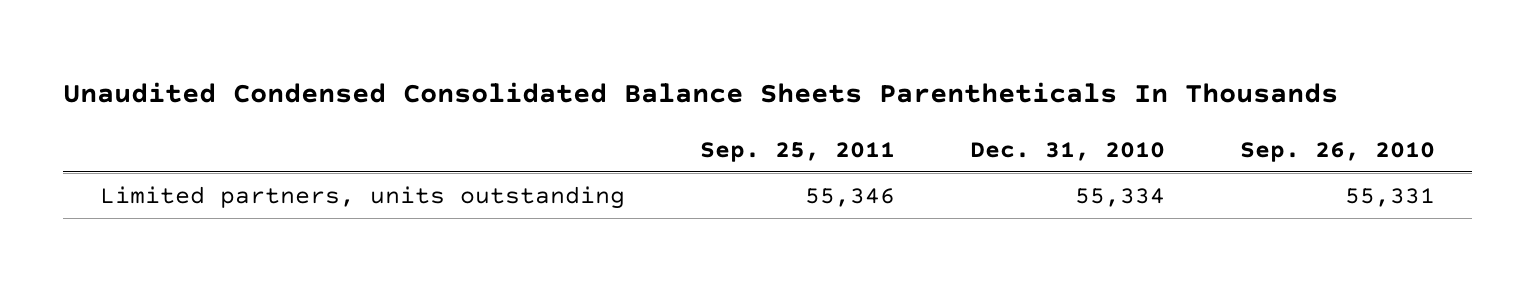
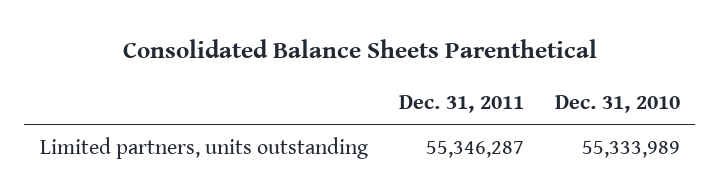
[62,81,1338,103] Unaudited Condensed Consolidated Balance Sheets Parentheticals In Thousands -> [122,39,597,59] Consolidated Balance Sheets Parenthetical
[700,141,896,162] Sep. 25, 2011 -> none
[1239,141,1435,162] Sep. 26, 2010 -> none
none -> [398,94,524,113] Dec. 31, 2011
[1074,187,1165,207] 55,334 -> [581,140,680,158] 55,333,989

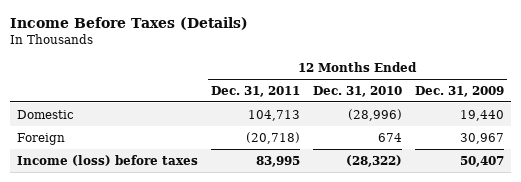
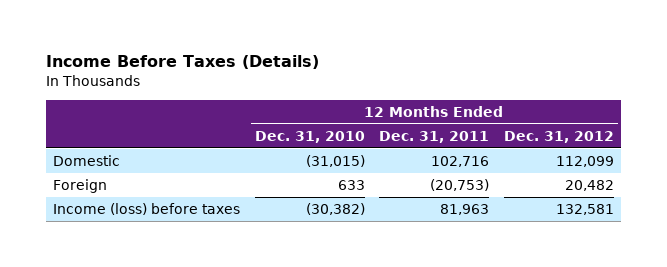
[415,85,505,97] Dec. 31, 2009 -> none
none -> [504,130,615,143] Dec. 31, 2012
[247,109,300,121] 104,713 -> [431,156,490,168] 102,716
[347,108,402,121] (28,996) -> [305,155,365,168] (31,015)
[245,131,300,144] (20,718) -> [430,179,490,192] (20,753)
[377,132,402,142] 674 -> [337,180,365,191] 633
[255,155,300,167] 83,995 -> [440,204,490,216] 81,963
[345,154,402,167] (28,322) -> [305,203,365,216] (30,382)

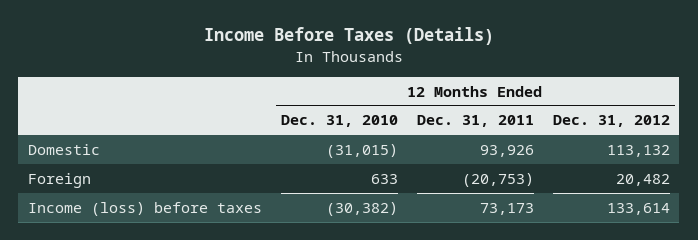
[431,156,490,168] 102,716 -> [479,144,534,157] 93,926
[556,156,615,168] 112,099 -> [606,144,670,157] 113,132
[440,204,490,216] 81,963 -> [479,202,534,215] 73,173
[556,204,615,216] 132,581 -> [606,202,670,215] 133,614

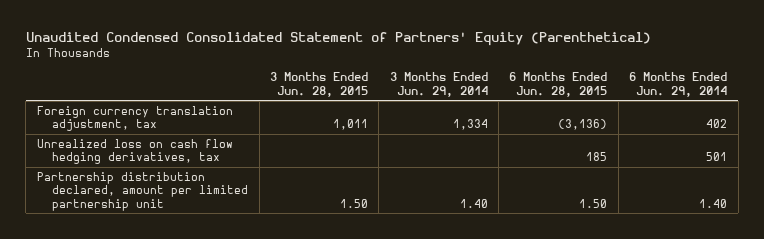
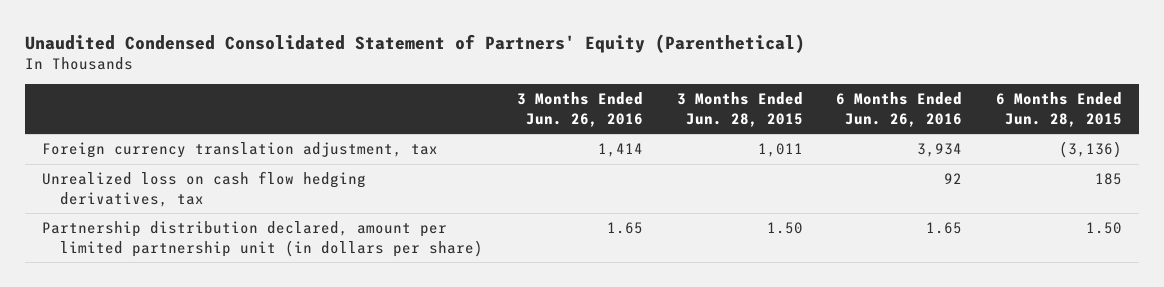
[389,72,488,98] 3 Months Ended Jun. 29, 2014 -> none
[629,72,728,98] 6 Months Ended Jun. 29, 2014 -> none
none -> [516,92,643,127] 3 Months Ended Jun. 26, 2016
none -> [836,92,963,127] 6 Months Ended Jun. 26, 2016
[36,171,249,212] Partnership distribution declared, amount per limited partnership unit -> [42,221,484,257] Partnership distribution declared, amount per limited partnership unit (in dollars per share)

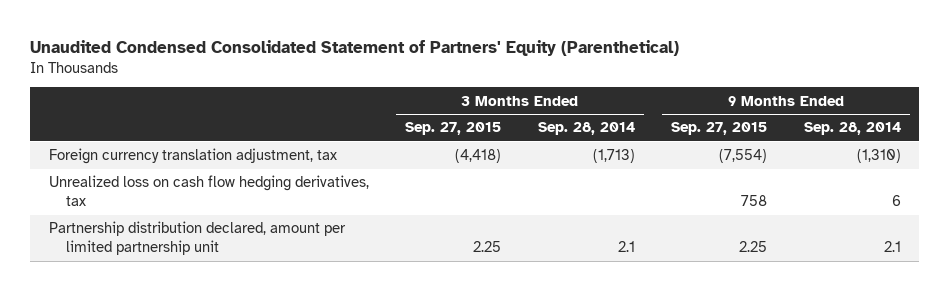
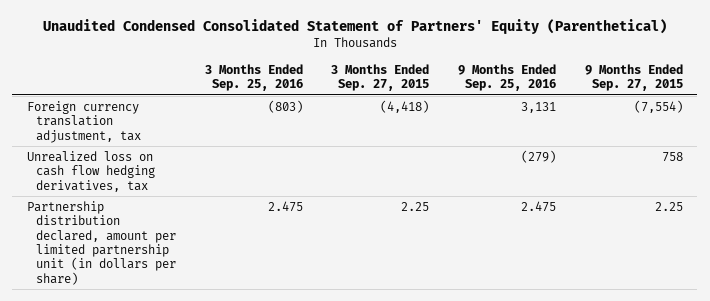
[537,122,635,136] Sep. 28, 2014 -> none
[803,122,901,136] Sep. 28, 2014 -> none
none -> [204,63,303,92] 3 Months Ended Sep. 25, 2016
none -> [458,63,557,92] 9 Months Ended Sep. 25, 2016
[48,221,346,256] Partnership distribution declared, amount per limited partnership unit -> [26,200,176,285] Partnership distribution declared, amount per limited partnership unit (in dollars per share)

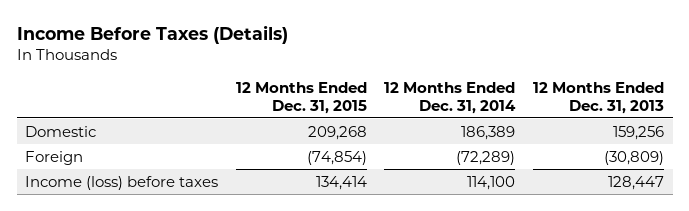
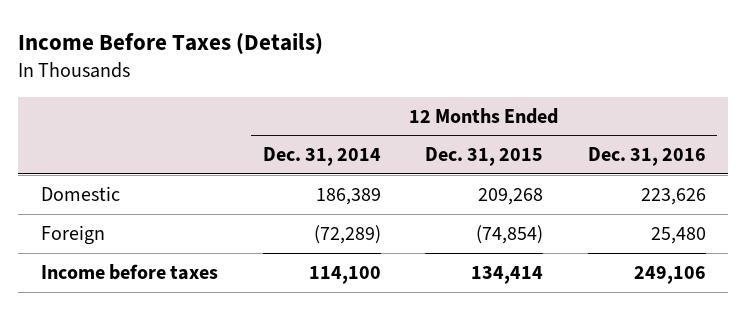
[532,82,664,114] 12 Months Ended Dec. 31, 2013 -> none
none -> [588,147,707,167] Dec. 31, 2016
[25,175,219,190] Income (loss) before taxes -> [40,263,218,280] Income before taxes

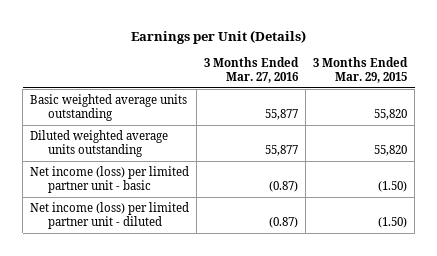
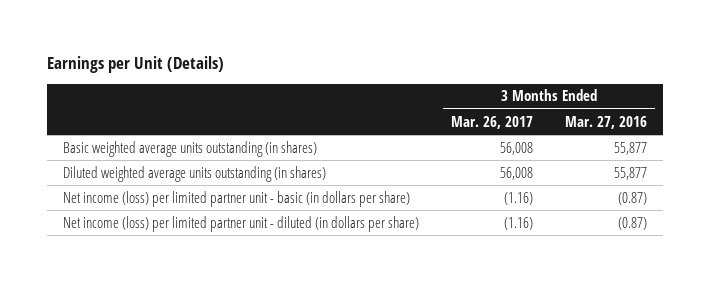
[313,56,409,84] 3 Months Ended Mar. 29, 2015 -> none
none -> [451,115,534,129] Mar. 26, 2017
[30,93,188,122] Basic weighted average units outstanding -> [63,140,318,157] Basic weighted average units outstanding (in shares)
[30,129,169,158] Diluted weighted average units outstanding -> [63,165,327,182] Diluted weighted average units outstanding (in shares)
[30,165,190,194] Net income (loss) per limited partner unit - basic -> [63,190,411,207] Net income (loss) per limited partner unit - basic (in dollars per share)
[30,201,190,230] Net income (loss) per limited partner unit - diluted -> [63,215,420,232] Net income (loss) per limited partner unit - diluted (in dollars per share)

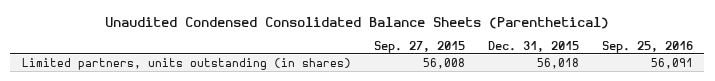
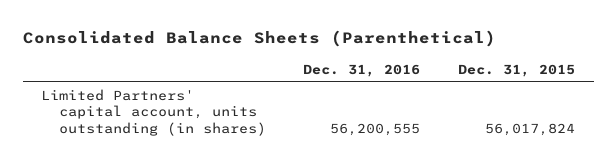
[105,17,610,30] Unaudited Condensed Consolidated Balance Sheets (Parenthetical) -> [22,30,496,48] Consolidated Balance Sheets (Parenthetical)
[373,41,465,54] Sep. 27, 2015 -> none
[601,41,693,54] Sep. 25, 2016 -> none
none -> [303,63,421,77] Dec. 31, 2016
[21,57,351,70] Limited partners, units outstanding (in shares) -> [41,89,266,136] Limited Partners' capital account, units outstanding (in shares)
[536,57,579,69] 56,018 -> [484,122,575,136] 56,017,824

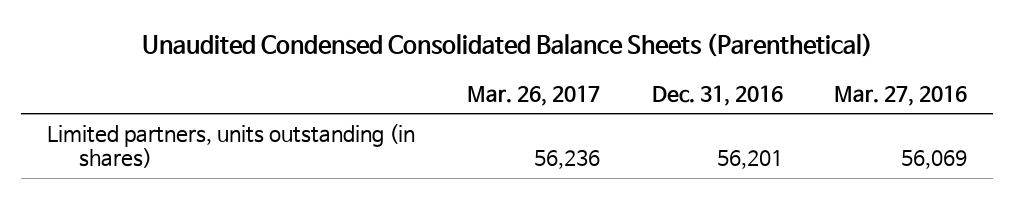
[22,30,496,48] Consolidated Balance Sheets (Parenthetical) -> [142,33,874,58] Unaudited Condensed Consolidated Balance Sheets (Parenthetical)
[457,63,575,77] Dec. 31, 2015 -> none
none -> [466,84,600,106] Mar. 26, 2017
none -> [834,84,968,106] Mar. 27, 2016
[41,89,266,136] Limited Partners' capital account, units outstanding (in shares) -> [47,124,416,169] Limited partners, units outstanding (in shares)
[330,122,421,136] 56,200,555 -> [716,150,783,170] 56,201

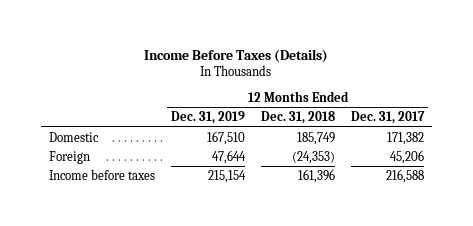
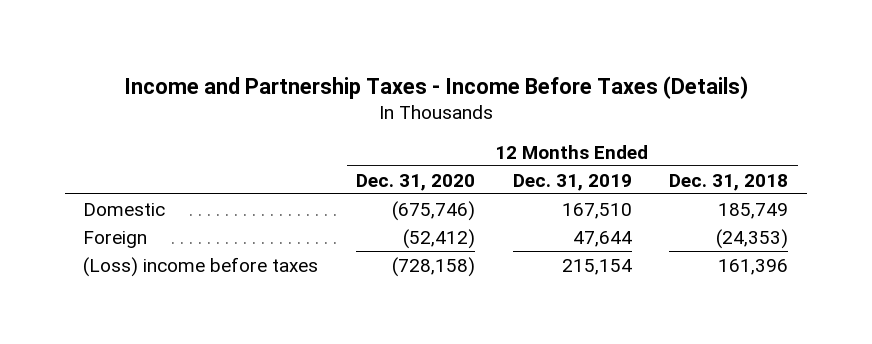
[144,48,329,63] Income Before Taxes (Details) -> [123,75,748,99] Income and Partnership Taxes - Income Before Taxes (Details)
[351,111,426,125] Dec. 31, 2017 -> none
none -> [355,173,475,191] Dec. 31, 2020
[48,168,155,180] Income before taxes -> [83,256,319,277] (Loss) income before taxes

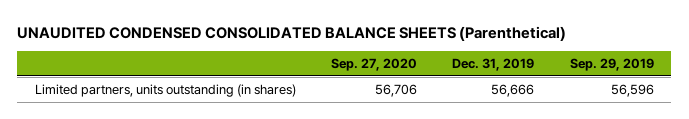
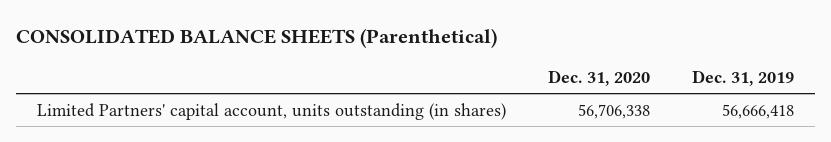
[17,25,567,41] UNAUDITED CONDENSED CONSOLIDATED BALANCE SHEETS (Parenthetical) -> [15,28,497,49] CONSOLIDATED BALANCE SHEETS (Parenthetical)
[331,57,418,71] Sep. 27, 2020 -> none
[569,57,654,71] Sep. 29, 2019 -> none
none -> [548,70,651,87] Dec. 31, 2020
[34,84,296,98] Limited partners, units outstanding (in shares) -> [36,102,506,120] Limited Partners' capital account, units outstanding (in shares)
[491,84,535,98] 56,666 -> [722,103,795,119] 56,666,418

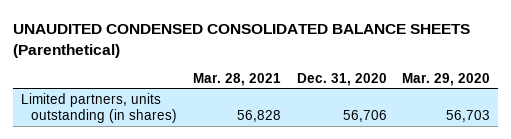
[15,28,497,49] CONSOLIDATED BALANCE SHEETS (Parenthetical) -> [12,23,470,58] UNAUDITED CONDENSED CONSOLIDATED BALANCE SHEETS (Parenthetical)
[692,70,795,87] Dec. 31, 2019 -> none
none -> [193,72,282,86] Mar. 28, 2021
none -> [402,72,491,86] Mar. 29, 2020
[36,102,506,120] Limited Partners' capital account, units outstanding (in shares) -> [20,92,178,124] Limited partners, units outstanding (in shares)
[578,103,651,119] 56,706,338 -> [342,110,387,123] 56,706

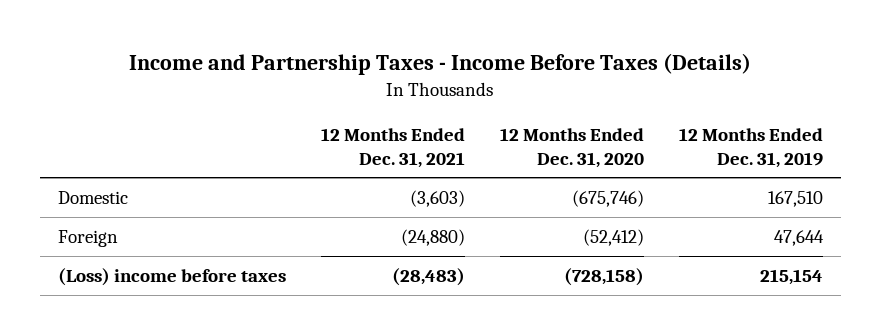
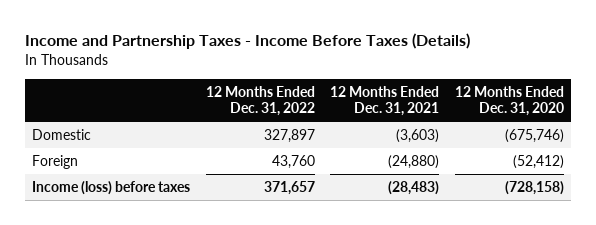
[679,127,824,168] 12 Months Ended Dec. 31, 2019 -> none
none -> [205,86,315,117] 12 Months Ended Dec. 31, 2022
[57,267,286,286] (Loss) income before taxes -> [32,181,191,196] Income (loss) before taxes

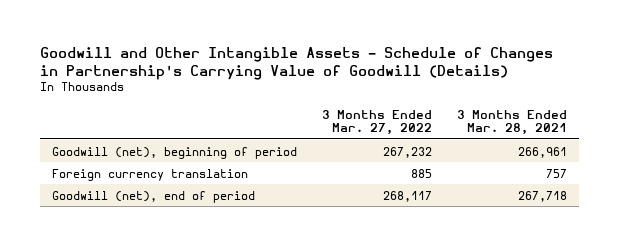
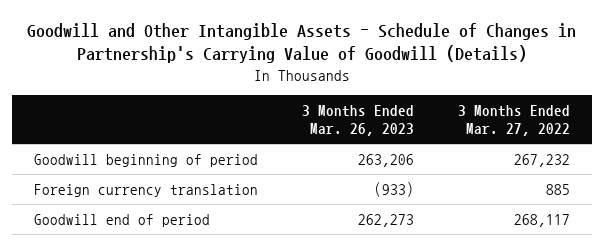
[456,109,567,136] 3 Months Ended Mar. 28, 2021 -> none
none -> [302,104,415,137] 3 Months Ended Mar. 26, 2023
[52,146,298,159] Goodwill (net), beginning of period -> [34,153,259,167] Goodwill beginning of period
[52,190,256,203] Goodwill (net), end of period -> [34,213,211,227] Goodwill end of period

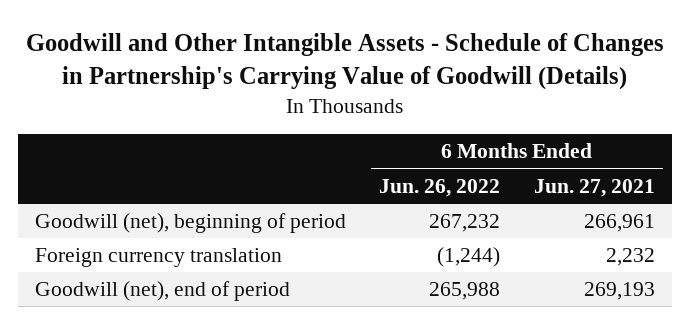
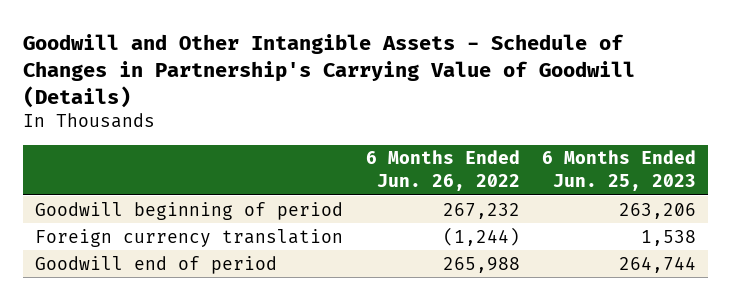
[533,178,655,197] Jun. 27, 2021 -> none
none -> [542,150,697,191] 6 Months Ended Jun. 25, 2023
[34,213,346,234] Goodwill (net), beginning of period -> [34,201,343,220] Goodwill beginning of period
[34,281,290,302] Goodwill (net), end of period -> [34,255,277,274] Goodwill end of period

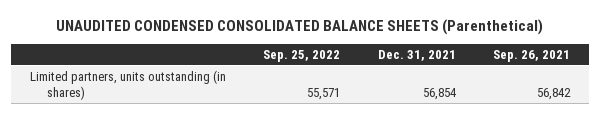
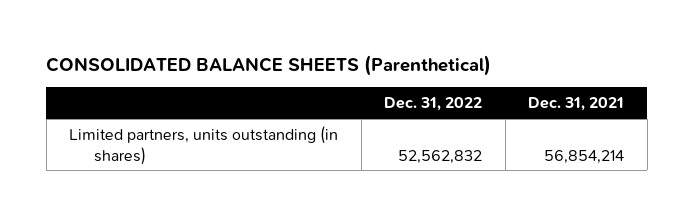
[55,19,543,36] UNAUDITED CONDENSED CONSOLIDATED BALANCE SHEETS (Parenthetical) -> [46,55,492,77] CONSOLIDATED BALANCE SHEETS (Parenthetical)
[263,50,341,63] Sep. 25, 2022 -> none
[493,50,571,63] Sep. 26, 2021 -> none
none -> [384,97,483,112] Dec. 31, 2022
[422,87,457,100] 56,854 -> [544,149,625,164] 56,854,214

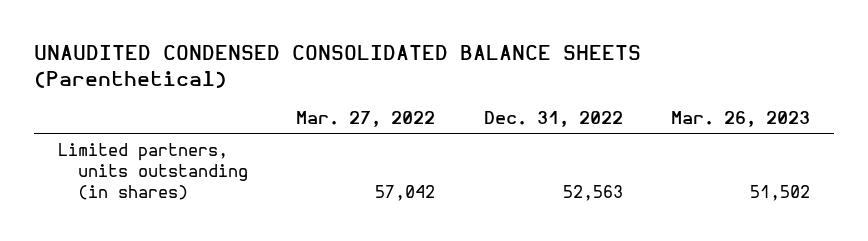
[46,55,492,77] CONSOLIDATED BALANCE SHEETS (Parenthetical) -> [34,45,642,89] UNAUDITED CONDENSED CONSOLIDATED BALANCE SHEETS (Parenthetical)
[528,97,625,112] Dec. 31, 2021 -> none
none -> [296,111,436,128] Mar. 27, 2022
none -> [671,111,811,128] Mar. 26, 2023
[398,149,483,164] 52,562,832 -> [562,184,623,201] 52,563

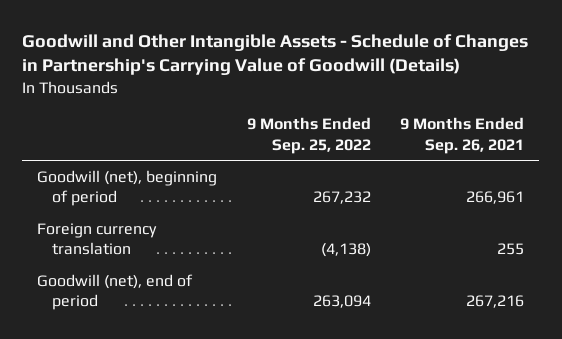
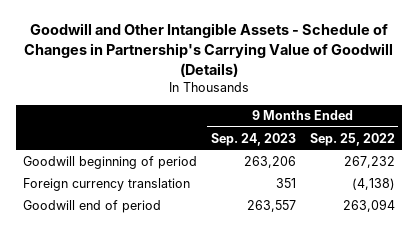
[400,117,525,154] 9 Months Ended Sep. 26, 2021 -> none
none -> [210,132,296,146] Sep. 24, 2023
[37,169,218,207] Goodwill (net), beginning of period -> [22,155,197,169] Goodwill beginning of period
[37,273,194,311] Goodwill (net), end of period -> [22,199,161,213] Goodwill end of period

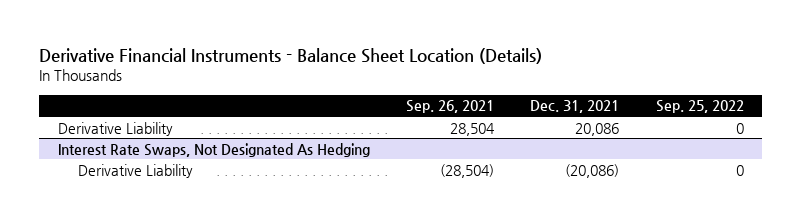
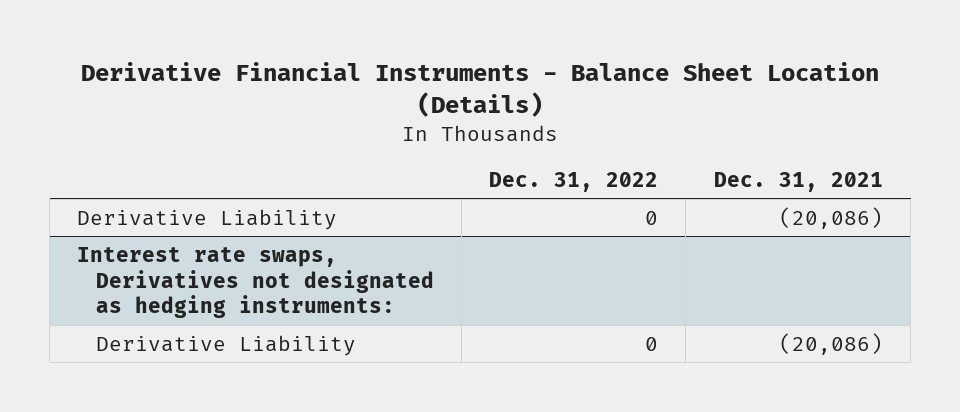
[406,100,495,114] Sep. 26, 2021 -> none
[655,100,744,114] Sep. 25, 2022 -> none
none -> [489,171,659,192] Dec. 31, 2022
[57,121,173,136] Derivative Liability -> none
[57,142,370,157] Interest Rate Swaps, Not Designated As Hedging -> none
none -> [77,246,434,319] Interest rate swaps, Derivatives not designated as hedging instruments:
none -> [95,334,356,356] Derivative Liability

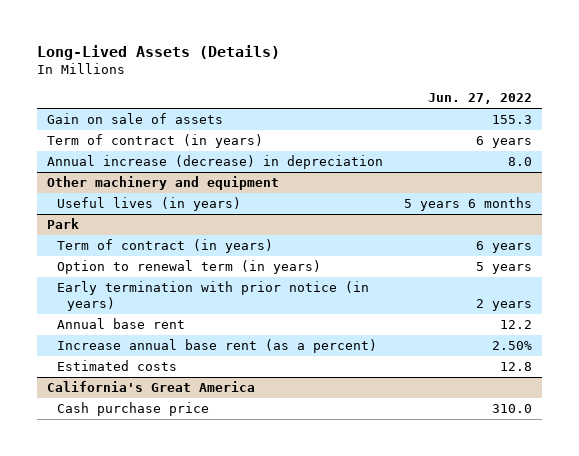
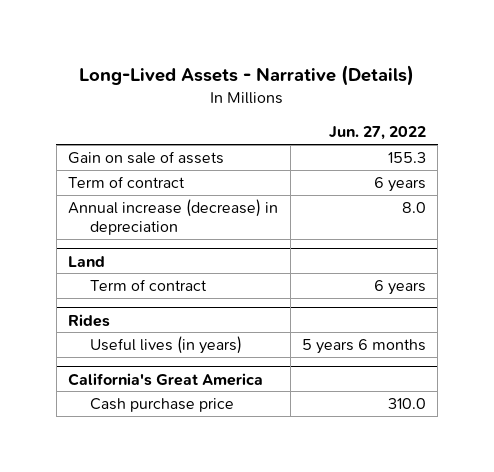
[36,44,280,60] Long-Lived Assets (Details) -> [79,65,415,87] Long-Lived Assets - Narrative (Details)
[47,134,264,149] Term of contract (in years) -> [68,175,186,188] Term of contract
none -> [68,255,106,267] Land
none -> [89,278,207,291] Term of contract
[47,176,280,191] Other machinery and equipment -> [68,313,111,327] Rides
[47,218,80,230] Park -> none
[57,239,274,254] Term of contract (in years) -> none
[57,260,322,275] Option to renewal term (in years) -> none
[57,281,370,312] Early termination with prior notice (in years) -> none
[57,318,186,330] Annual base rent -> none
[57,339,378,354] Increase annual base rent (as a percent) -> none
[57,360,178,372] Estimated costs -> none

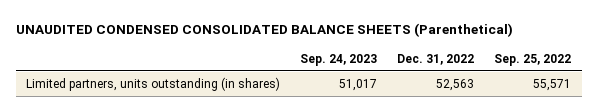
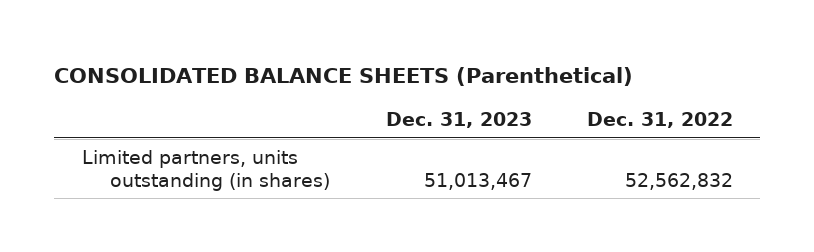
[15,23,513,38] UNAUDITED CONDENSED CONSOLIDATED BALANCE SHEETS (Parenthetical) -> [53,66,633,86] CONSOLIDATED BALANCE SHEETS (Parenthetical)
[300,53,378,66] Sep. 24, 2023 -> none
[494,53,572,66] Sep. 25, 2022 -> none
none -> [385,112,532,129] Dec. 31, 2023
[436,79,475,92] 52,563 -> [624,172,733,190] 52,562,832

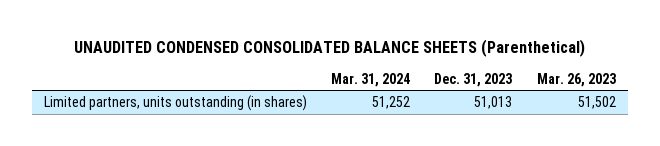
[53,66,633,86] CONSOLIDATED BALANCE SHEETS (Parenthetical) -> [73,39,585,58] UNAUDITED CONDENSED CONSOLIDATED BALANCE SHEETS (Parenthetical)
[586,112,733,129] Dec. 31, 2022 -> none
none -> [331,72,411,87] Mar. 31, 2024
none -> [536,72,616,87] Mar. 26, 2023
[423,172,532,190] 51,013,467 -> [474,96,513,110] 51,013

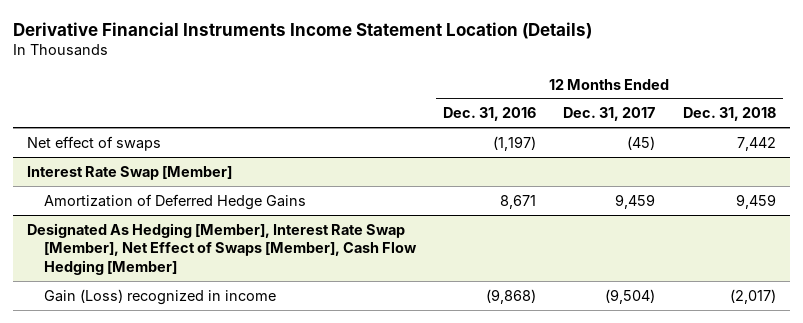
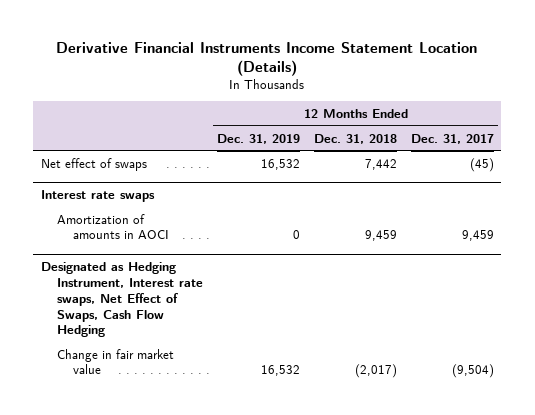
[443,107,537,122] Dec. 31, 2016 -> none
none -> [216,133,300,144] Dec. 31, 2019
[26,165,232,180] Interest Rate Swap [Member] -> [40,190,155,203] Interest rate swaps
[43,193,306,210] Amortization of Deferred Hedge Gains -> [56,213,169,240] Amortization of amounts in AOCI
[26,222,417,275] Designated As Hedging [Member], Interest Rate Swap [Member], Net Effect of Swaps [Member], Cash Flow Hedging [Member] -> [40,262,203,338] Designated as Hedging Instrument, Interest rate swaps, Net Effect of Swaps, Cash Flow Hedging
[43,288,276,305] Gain (Loss) recognized in income -> [56,348,174,375] Change in fair market value

